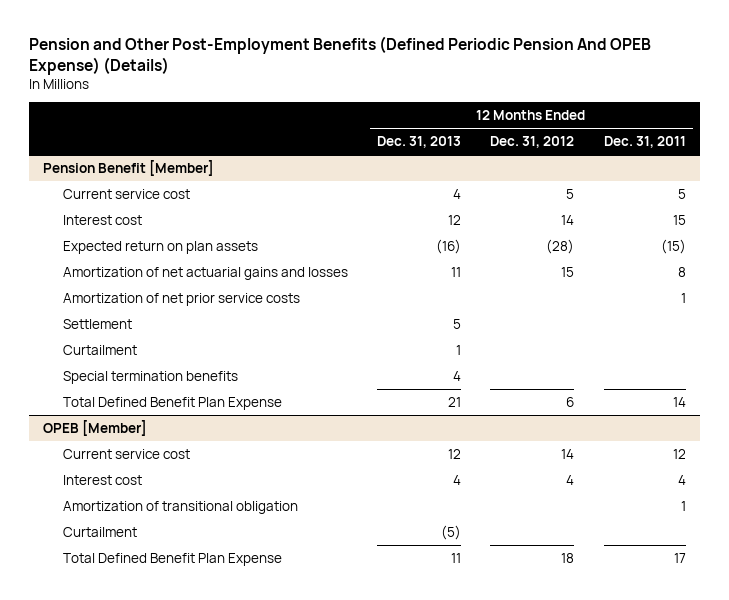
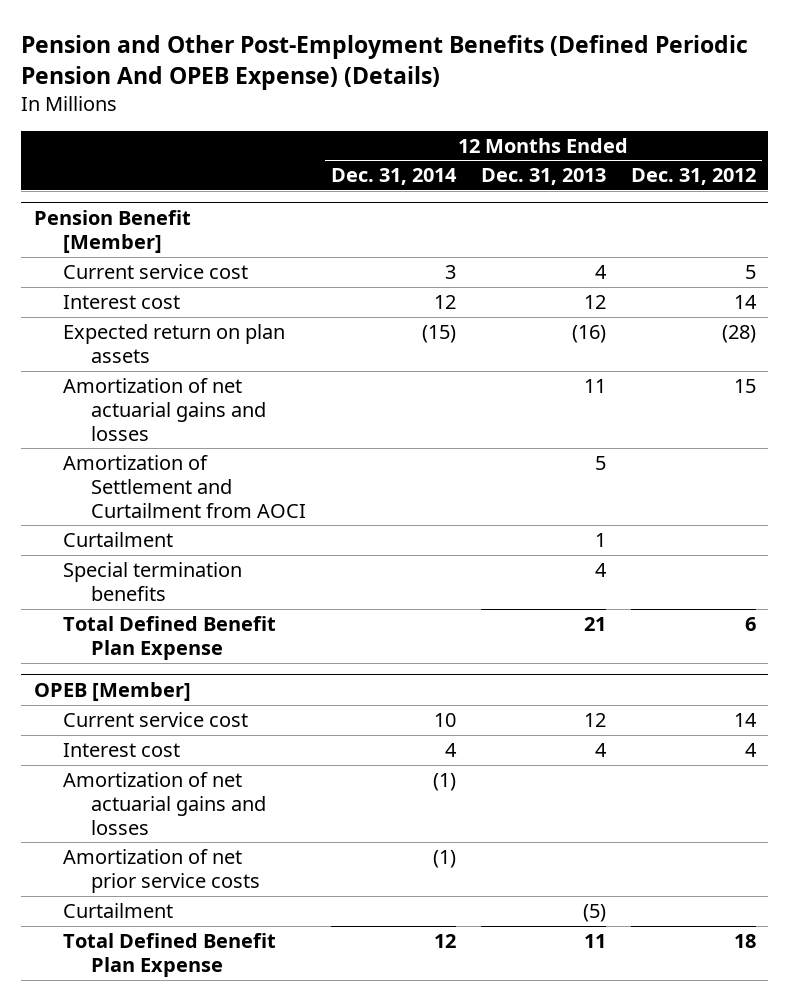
[603,136,686,149] Dec. 31, 2011 -> none
none -> [331,168,458,186] Dec. 31, 2014
[63,292,301,306] Amortization of net prior service costs -> none
[63,318,133,329] Settlement -> none
none -> [62,455,307,518] Amortization of Settlement and Curtailment from AOCI
[63,500,299,514] Amortization of transitional obligation -> none
none -> [62,772,267,835] Amortization of net actuarial gains and losses
none -> [62,849,261,893] Amortization of net prior service costs

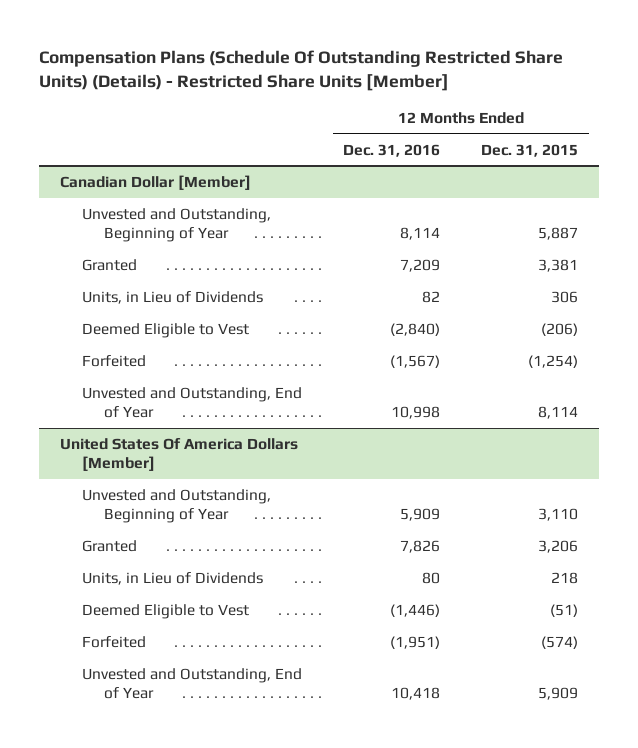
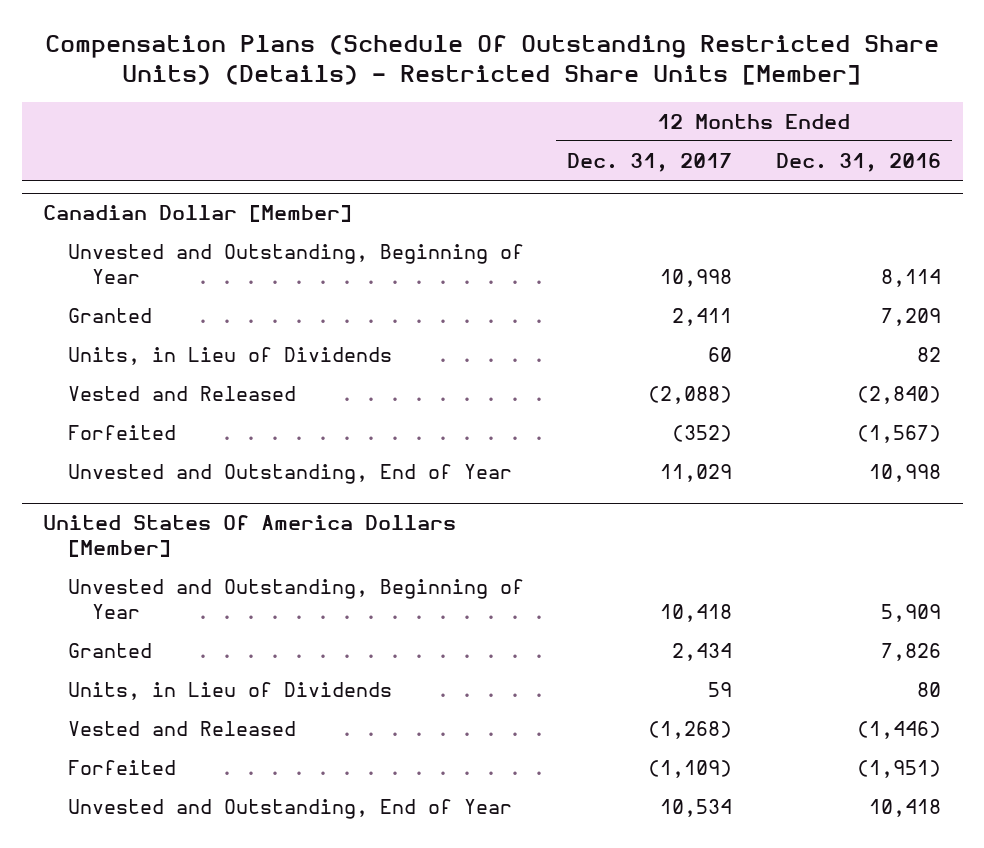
[481,143,579,157] Dec. 31, 2015 -> none
none -> [567,152,733,172] Dec. 31, 2017
[81,322,249,338] Deemed Eligible to Vest -> [67,385,296,401] Vested and Released
[81,603,249,619] Deemed Eligible to Vest -> [67,720,296,736] Vested and Released

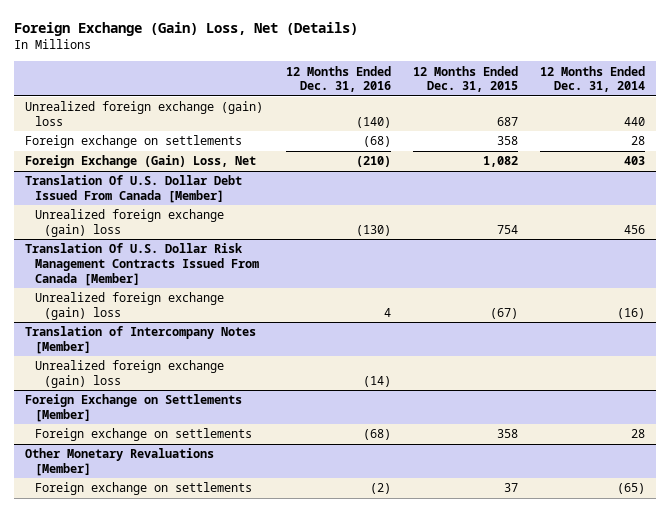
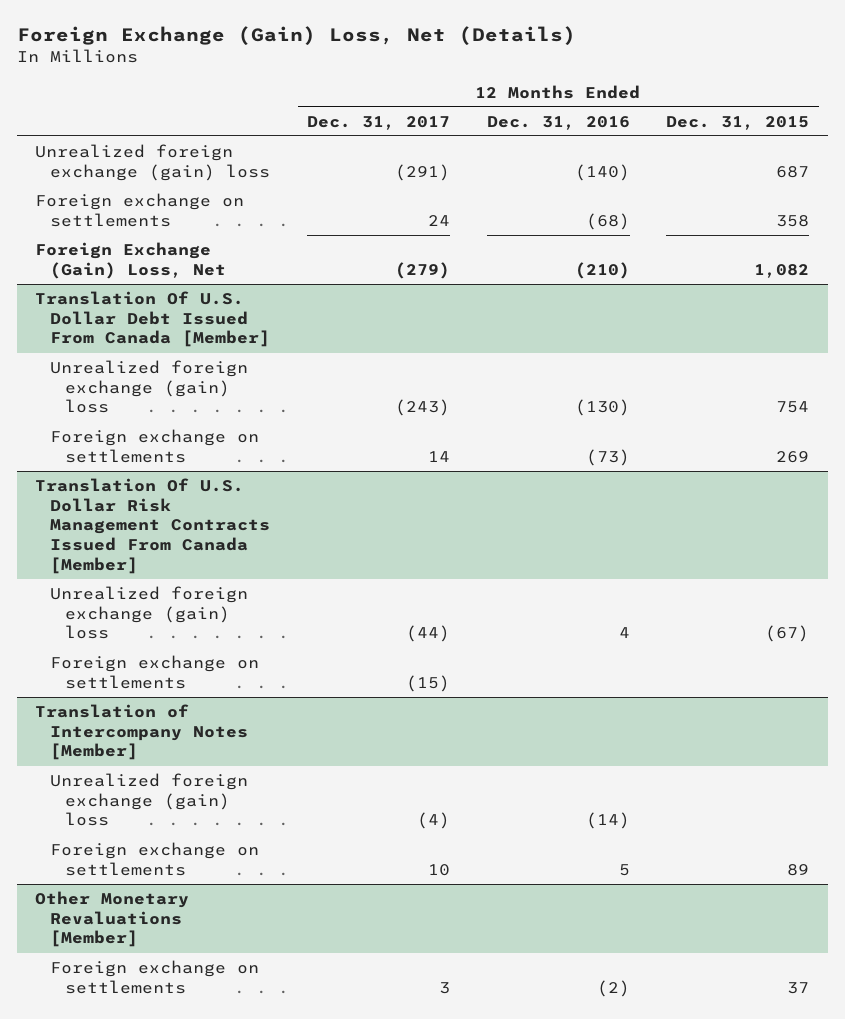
[540,65,646,93] 12 Months Ended Dec. 31, 2014 -> none
none -> [307,115,451,130] Dec. 31, 2017
none -> [50,429,260,463] Foreign exchange on settlements
none -> [50,655,260,689] Foreign exchange on settlements
[25,394,243,422] Foreign Exchange on Settlements [Member] -> none
[362,429,391,441] (68) -> [618,863,630,876] 5
[496,429,518,439] 358 -> [787,863,810,876] 89

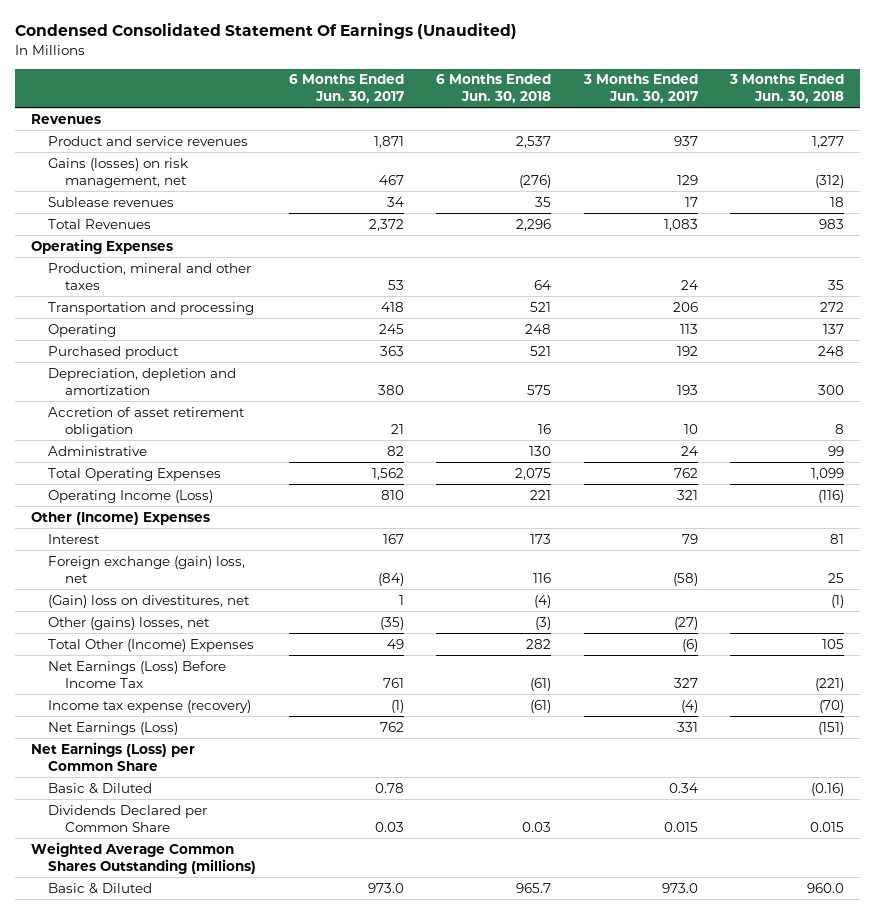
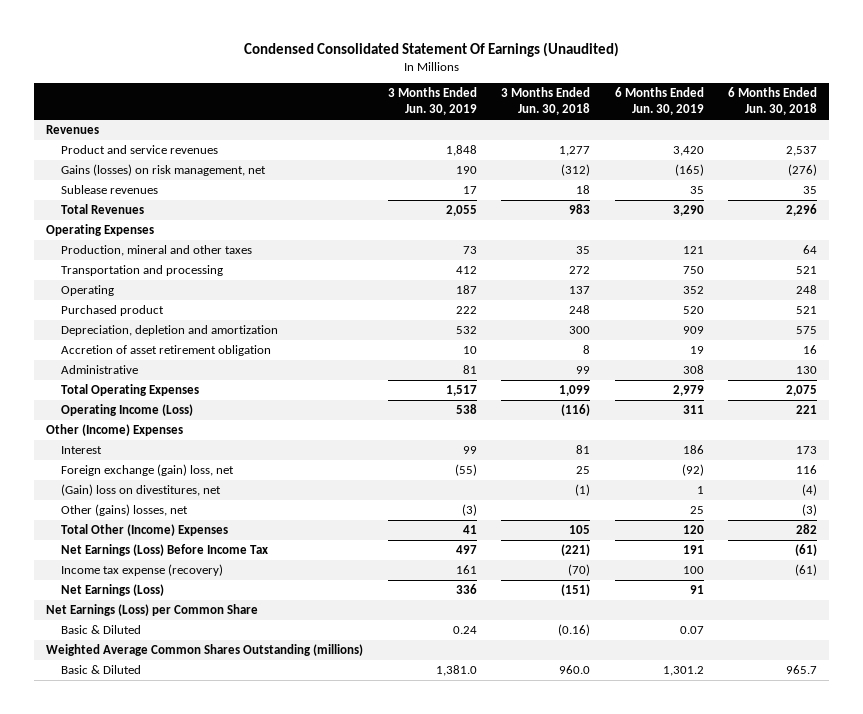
[288,74,404,104] 6 Months Ended Jun. 30, 2017 -> none
[582,74,698,104] 3 Months Ended Jun. 30, 2017 -> none
none -> [387,87,477,116] 3 Months Ended Jun. 30, 2019
none -> [614,87,704,116] 6 Months Ended Jun. 30, 2019
[48,804,208,832] Dividends Declared per Common Share -> none

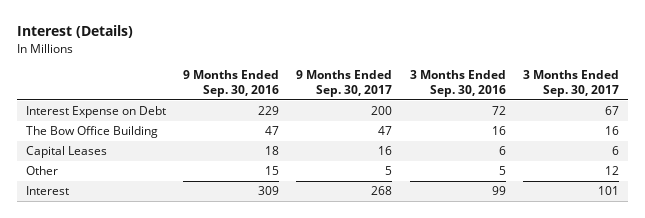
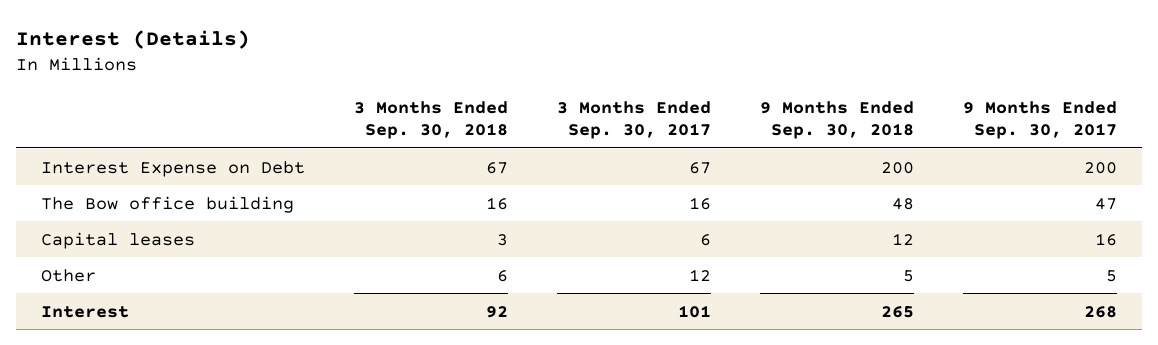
[182,69,279,98] 9 Months Ended Sep. 30, 2016 -> none
[409,69,506,98] 3 Months Ended Sep. 30, 2016 -> none
none -> [353,100,508,140] 3 Months Ended Sep. 30, 2018
none -> [759,100,914,140] 9 Months Ended Sep. 30, 2018
[25,126,158,139] The Bow Office Building -> [40,195,294,213] The Bow office building
[25,146,107,159] Capital Leases -> [40,231,195,249] Capital leases

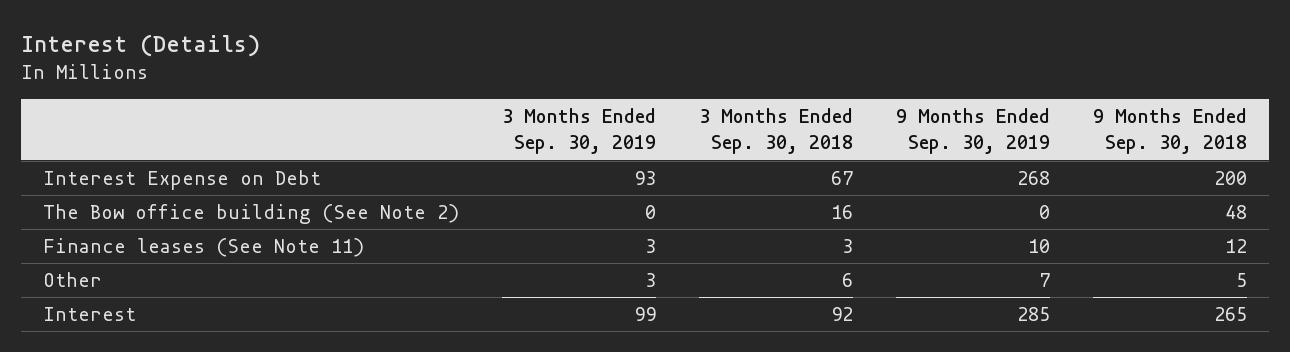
[556,100,711,140] 3 Months Ended Sep. 30, 2017 -> none
[963,100,1118,140] 9 Months Ended Sep. 30, 2017 -> none
none -> [501,108,656,155] 3 Months Ended Sep. 30, 2019
none -> [895,108,1050,155] 9 Months Ended Sep. 30, 2019
[40,195,294,213] The Bow office building -> [42,204,459,225] The Bow office building (See Note 2)
[40,231,195,249] Capital leases -> [42,238,364,258] Finance leases (See Note 11)

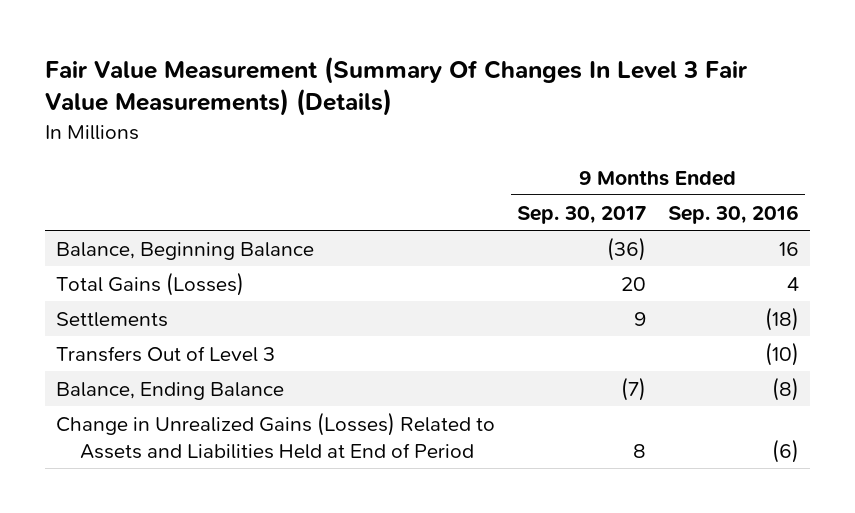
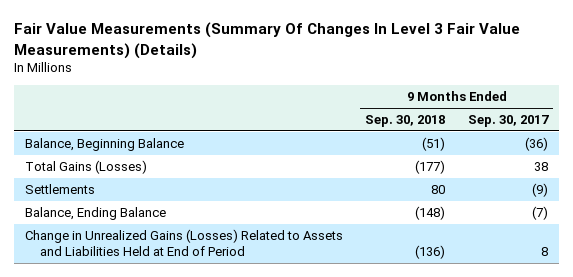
[44,55,748,117] Fair Value Measurement (Summary Of Changes In Level 3 Fair Value Measurements) (Details) -> [13,22,520,59] Fair Value Measurements (Summary Of Changes In Level 3 Fair Value Measurements) (Details)
[668,204,800,224] Sep. 30, 2016 -> none
none -> [365,114,446,127] Sep. 30, 2018
[55,345,275,362] Transfers Out of Level 3 -> none
[621,276,647,291] 20 -> [533,161,548,171] 38
[634,311,647,326] 9 -> [531,182,548,197] (9)

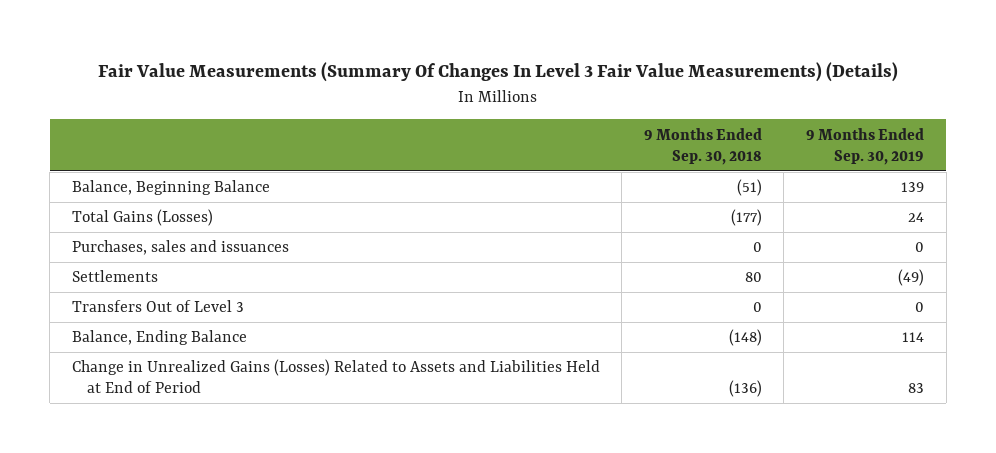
[467,114,549,127] Sep. 30, 2017 -> none
none -> [806,127,925,165] 9 Months Ended Sep. 30, 2019
none -> [71,240,289,256] Purchases, sales and issuances
none -> [71,300,244,313] Transfers Out of Level 3

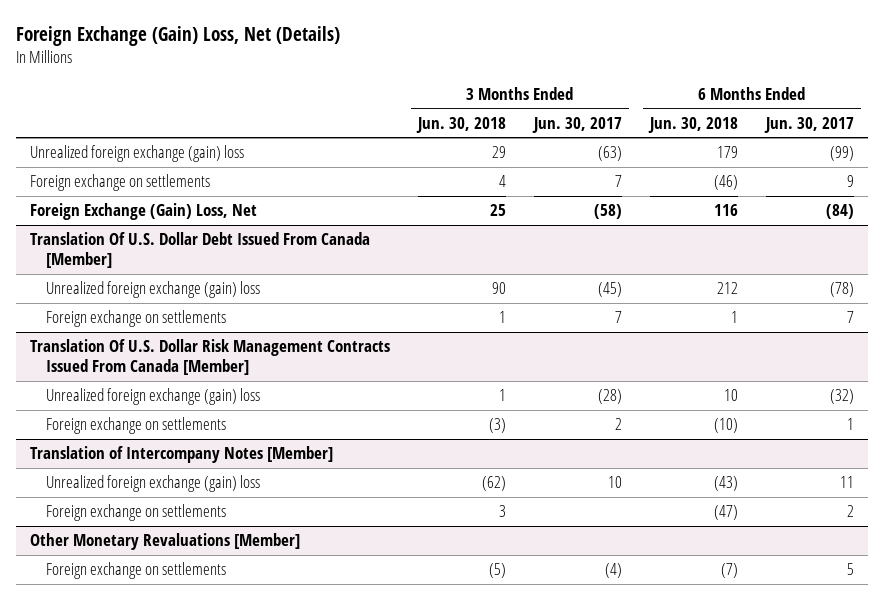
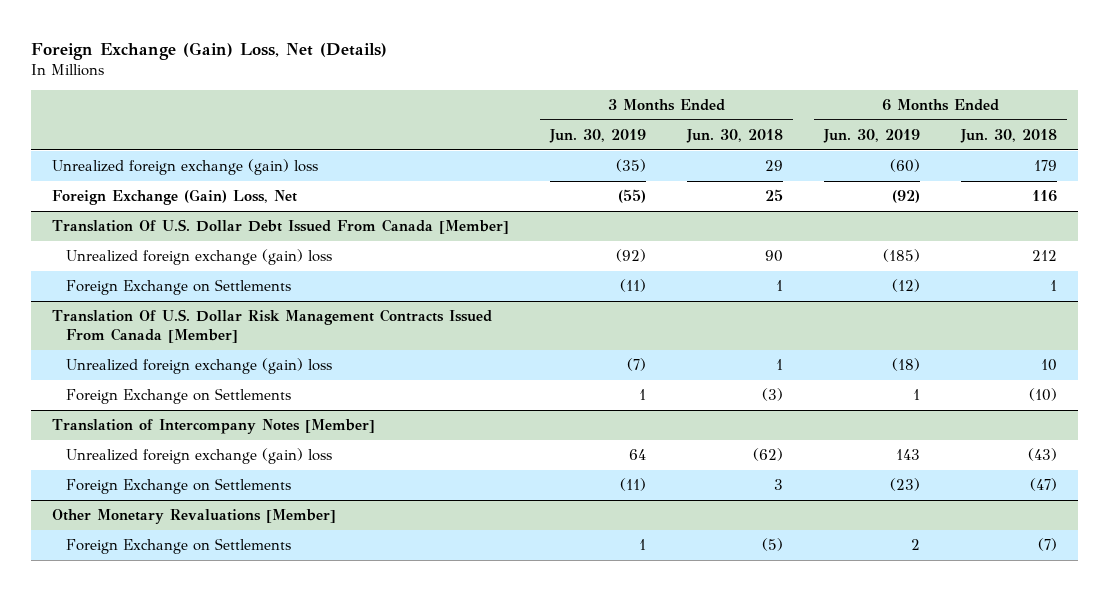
[531,116,622,133] Jun. 30, 2017 -> none
[763,116,854,133] Jun. 30, 2017 -> none
none -> [548,128,646,143] Jun. 30, 2019
none -> [823,128,921,143] Jun. 30, 2019
[29,174,210,192] Foreign exchange on settlements -> none
[45,310,226,328] Foreign exchange on settlements -> [65,279,291,296] Foreign Exchange on Settlements
[45,417,226,435] Foreign exchange on settlements -> [65,388,291,405] Foreign Exchange on Settlements
[45,504,226,522] Foreign exchange on settlements -> [65,478,291,495] Foreign Exchange on Settlements
[45,562,226,580] Foreign exchange on settlements -> [65,538,291,555] Foreign Exchange on Settlements

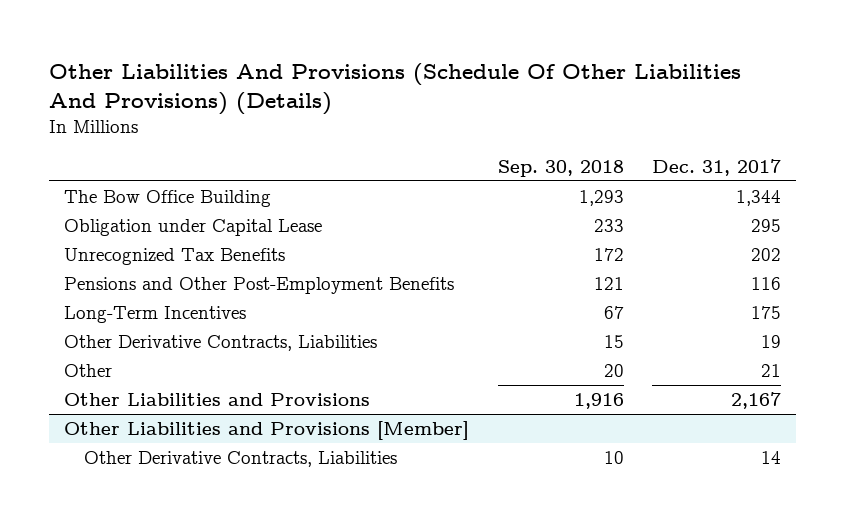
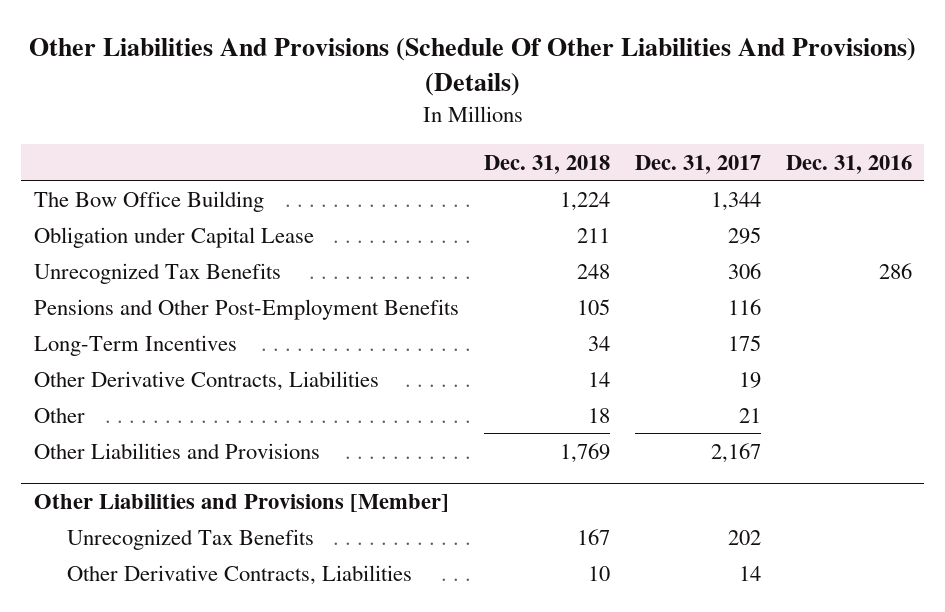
[497,160,624,178] Sep. 30, 2018 -> none
none -> [483,154,610,174] Dec. 31, 2018
none -> [785,154,912,174] Dec. 31, 2016
[751,247,782,261] 202 -> [727,262,761,279] 306
none -> [67,528,315,550] Unrecognized Tax Benefits

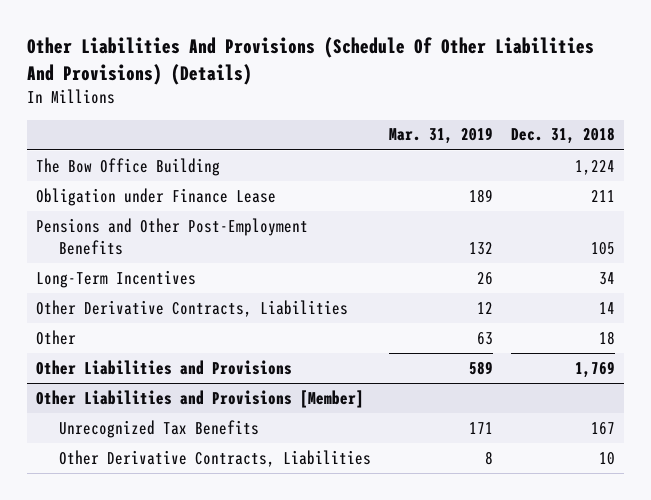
[634,154,761,174] Dec. 31, 2017 -> none
[785,154,912,174] Dec. 31, 2016 -> none
none -> [388,127,493,145] Mar. 31, 2019
[33,262,281,284] Unrecognized Tax Benefits -> none
[33,226,314,248] Obligation under Capital Lease -> [35,187,276,206] Obligation under Finance Lease

